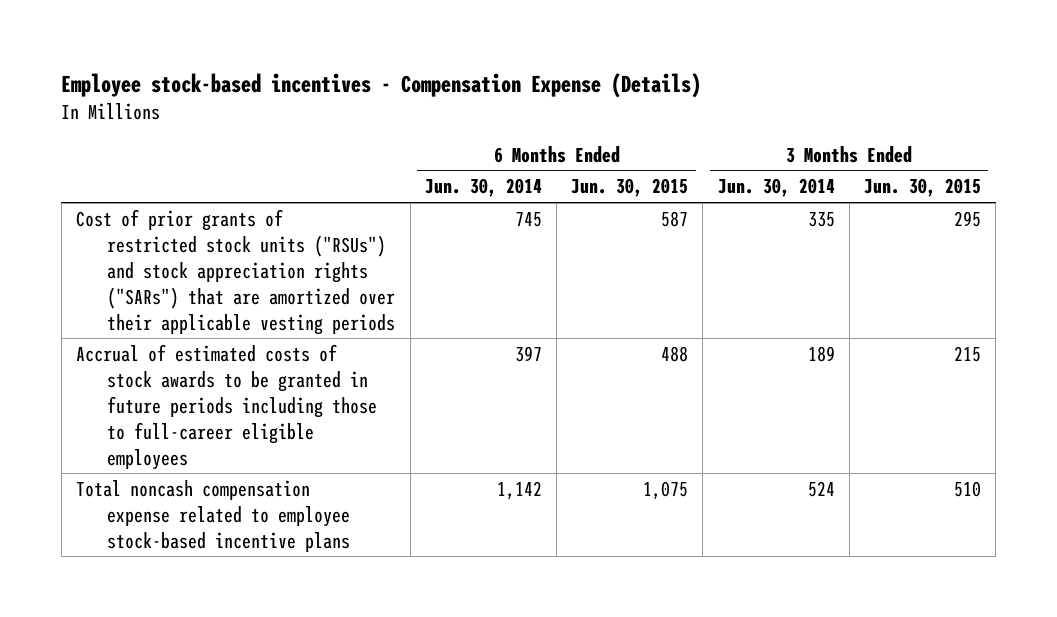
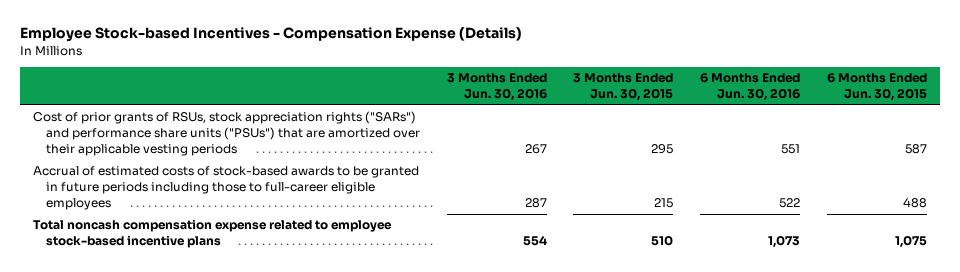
[61,73,702,99] Employee stock-based incentives - Compensation Expense (Details) -> [19,27,522,43] Employee Stock-based Incentives - Compensation Expense (Details)
[424,178,542,198] Jun. 30, 2014 -> none
[717,178,835,198] Jun. 30, 2014 -> none
none -> [446,73,547,101] 3 Months Ended Jun. 30, 2016
none -> [700,73,801,101] 6 Months Ended Jun. 30, 2016
[75,208,396,335] Cost of prior grants of restricted stock units ("RSUs") and stock appreciation rights ("SARs") that are amortized over their applicable vesting periods -> [32,111,421,156] Cost of prior grants of RSUs, stock appreciation rights ("SARs") and performance share units ("PSUs") that are amortized over their applicable vesting periods
[75,343,378,470] Accrual of estimated costs of stock awards to be granted in future periods including those to full-career eligible employees -> [32,166,419,210] Accrual of estimated costs of stock-based awards to be granted in future periods including those to full-career eligible employees

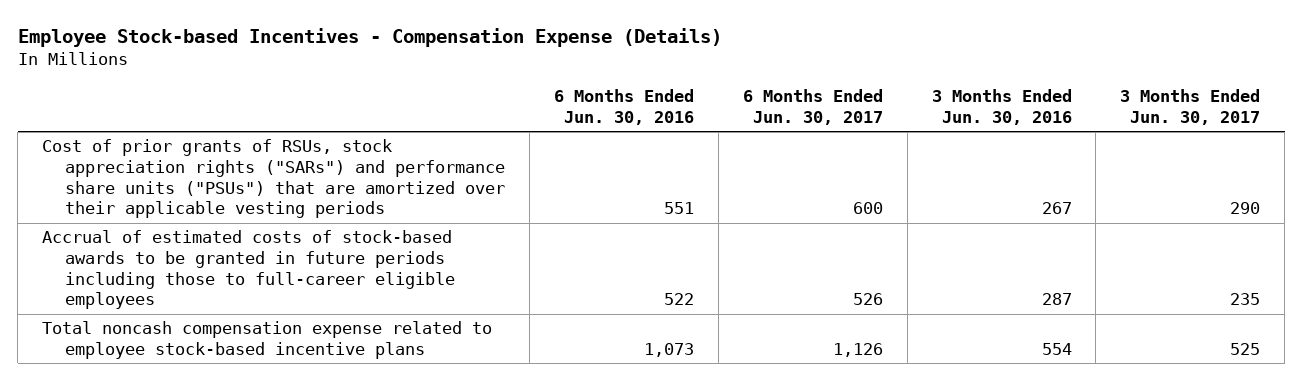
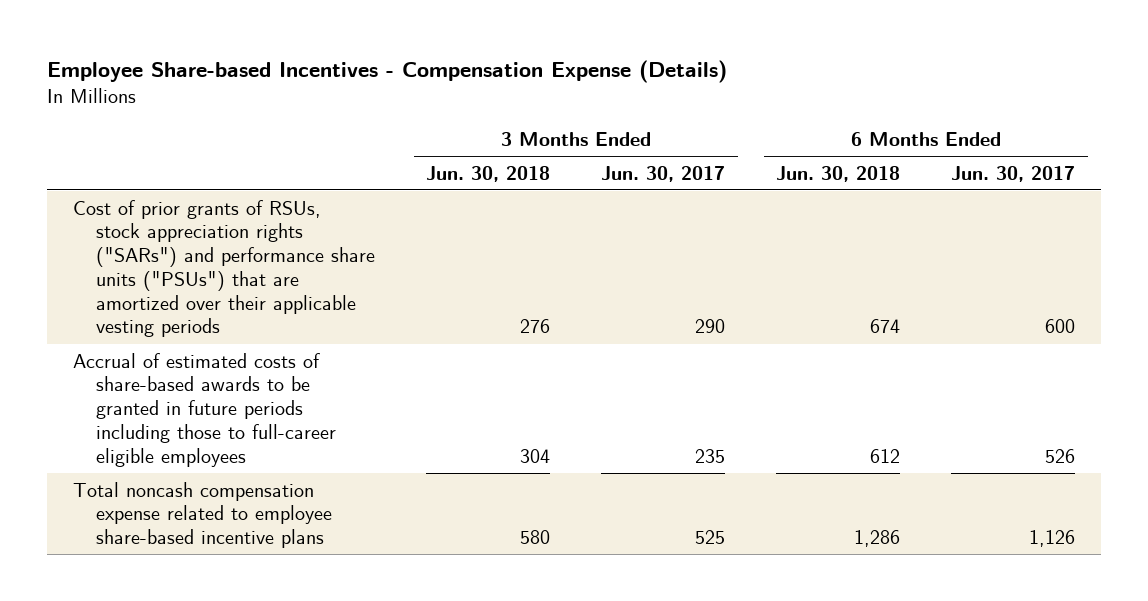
[17,28,722,48] Employee Stock-based Incentives - Compensation Expense (Details) -> [47,60,728,84] Employee Share-based Incentives - Compensation Expense (Details)
[553,89,694,125] 6 Months Ended Jun. 30, 2016 -> none
[931,89,1072,125] 3 Months Ended Jun. 30, 2016 -> none
none -> [426,165,551,182] Jun. 30, 2018
none -> [776,165,901,182] Jun. 30, 2018
[41,230,455,310] Accrual of estimated costs of stock-based awards to be granted in future periods including those to full-career eligible employees -> [72,352,337,467] Accrual of estimated costs of share-based awards to be granted in future periods including those to full-career eligible employees
[41,321,492,360] Total noncash compensation expense related to employee stock-based incentive plans -> [72,481,333,549] Total noncash compensation expense related to employee share-based incentive plans

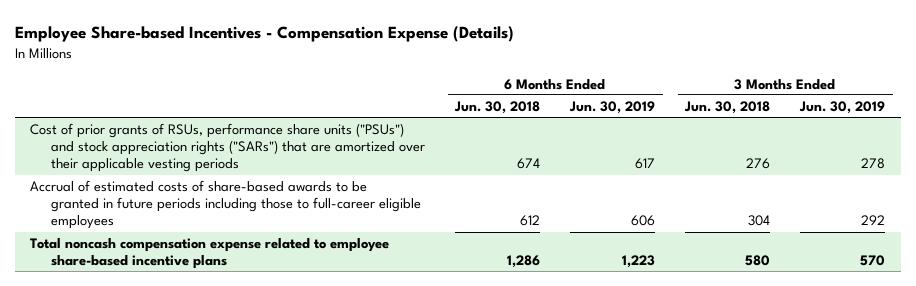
[601,165,726,182] Jun. 30, 2017 -> none
[951,165,1076,182] Jun. 30, 2017 -> none
none -> [569,100,656,114] Jun. 30, 2019
none -> [799,100,886,114] Jun. 30, 2019
[72,199,376,338] Cost of prior grants of RSUs, stock appreciation rights ("SARs") and performance share units ("PSUs") that are amortized over their applicable vesting periods -> [30,122,425,173] Cost of prior grants of RSUs, performance share units ("PSUs") and stock appreciation rights ("SARs") that are amortized over their applicable vesting periods

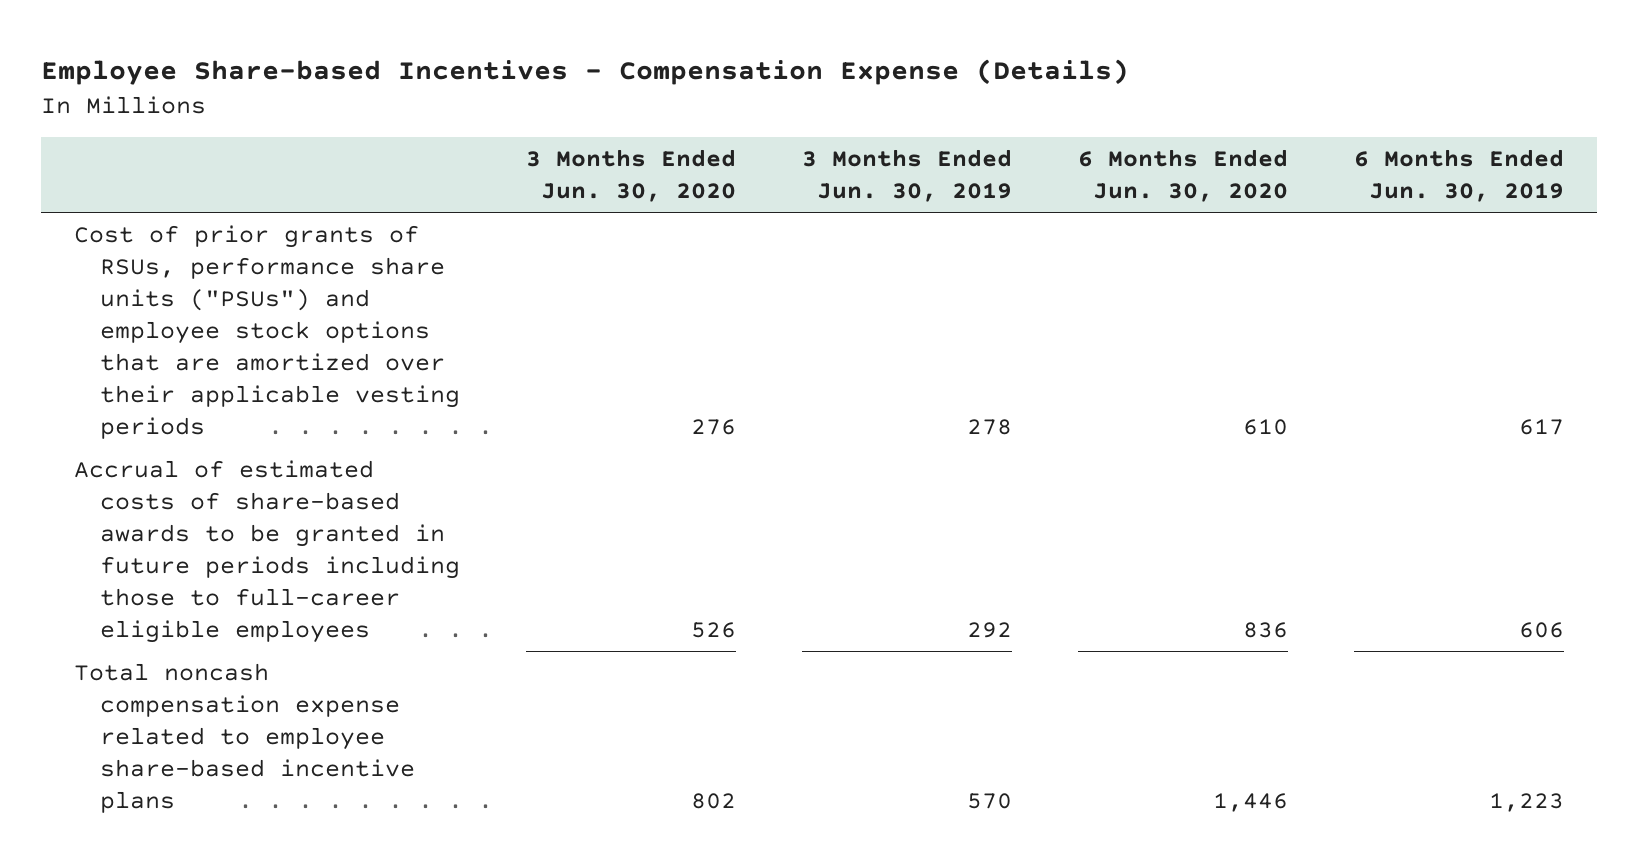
[454,100,541,114] Jun. 30, 2018 -> none
[684,100,771,114] Jun. 30, 2018 -> none
none -> [526,149,737,203] 3 Months Ended Jun. 30, 2020
none -> [1078,149,1289,203] 6 Months Ended Jun. 30, 2020
[30,122,425,173] Cost of prior grants of RSUs, performance share units ("PSUs") and stock appreciation rights ("SARs") that are amortized over their applicable vesting periods -> [73,224,461,439] Cost of prior grants of RSUs, performance share units ("PSUs") and employee stock options that are amortized over their applicable vesting periods

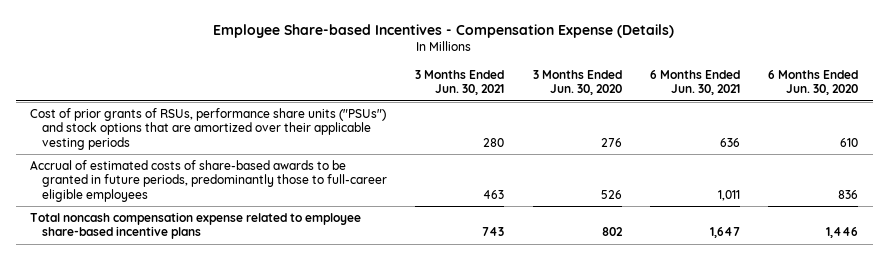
[802,149,1013,203] 3 Months Ended Jun. 30, 2019 -> none
[1354,149,1565,203] 6 Months Ended Jun. 30, 2019 -> none
none -> [415,69,505,96] 3 Months Ended Jun. 30, 2021
none -> [650,69,741,96] 6 Months Ended Jun. 30, 2021
[73,224,461,439] Cost of prior grants of RSUs, performance share units ("PSUs") and employee stock options that are amortized over their applicable vesting periods -> [30,107,387,150] Cost of prior grants of RSUs, performance share units ("PSUs") and stock options that are amortized over their applicable vesting periods
[73,459,461,643] Accrual of estimated costs of share-based awards to be granted in future periods including those to full-career eligible employees -> [30,159,387,202] Accrual of estimated costs of share-based awards to be granted in future periods, predominantly those to full-career eligible employees

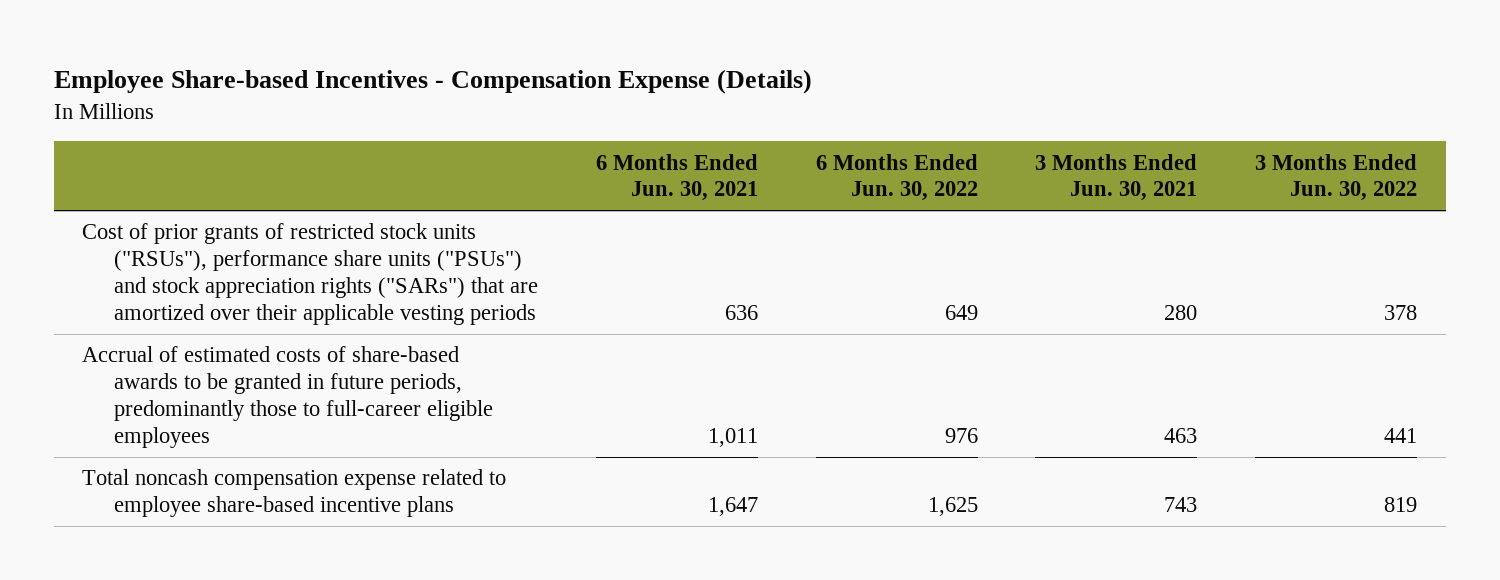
[532,69,622,96] 3 Months Ended Jun. 30, 2020 -> none
[768,69,859,96] 6 Months Ended Jun. 30, 2020 -> none
none -> [815,153,978,202] 6 Months Ended Jun. 30, 2022
none -> [1255,153,1418,202] 3 Months Ended Jun. 30, 2022
[30,107,387,150] Cost of prior grants of RSUs, performance share units ("PSUs") and stock options that are amortized over their applicable vesting periods -> [82,223,538,325] Cost of prior grants of restricted stock units ("RSUs"), performance share units ("PSUs") and stock appreciation rights ("SARs") that are amortized over their applicable vesting periods

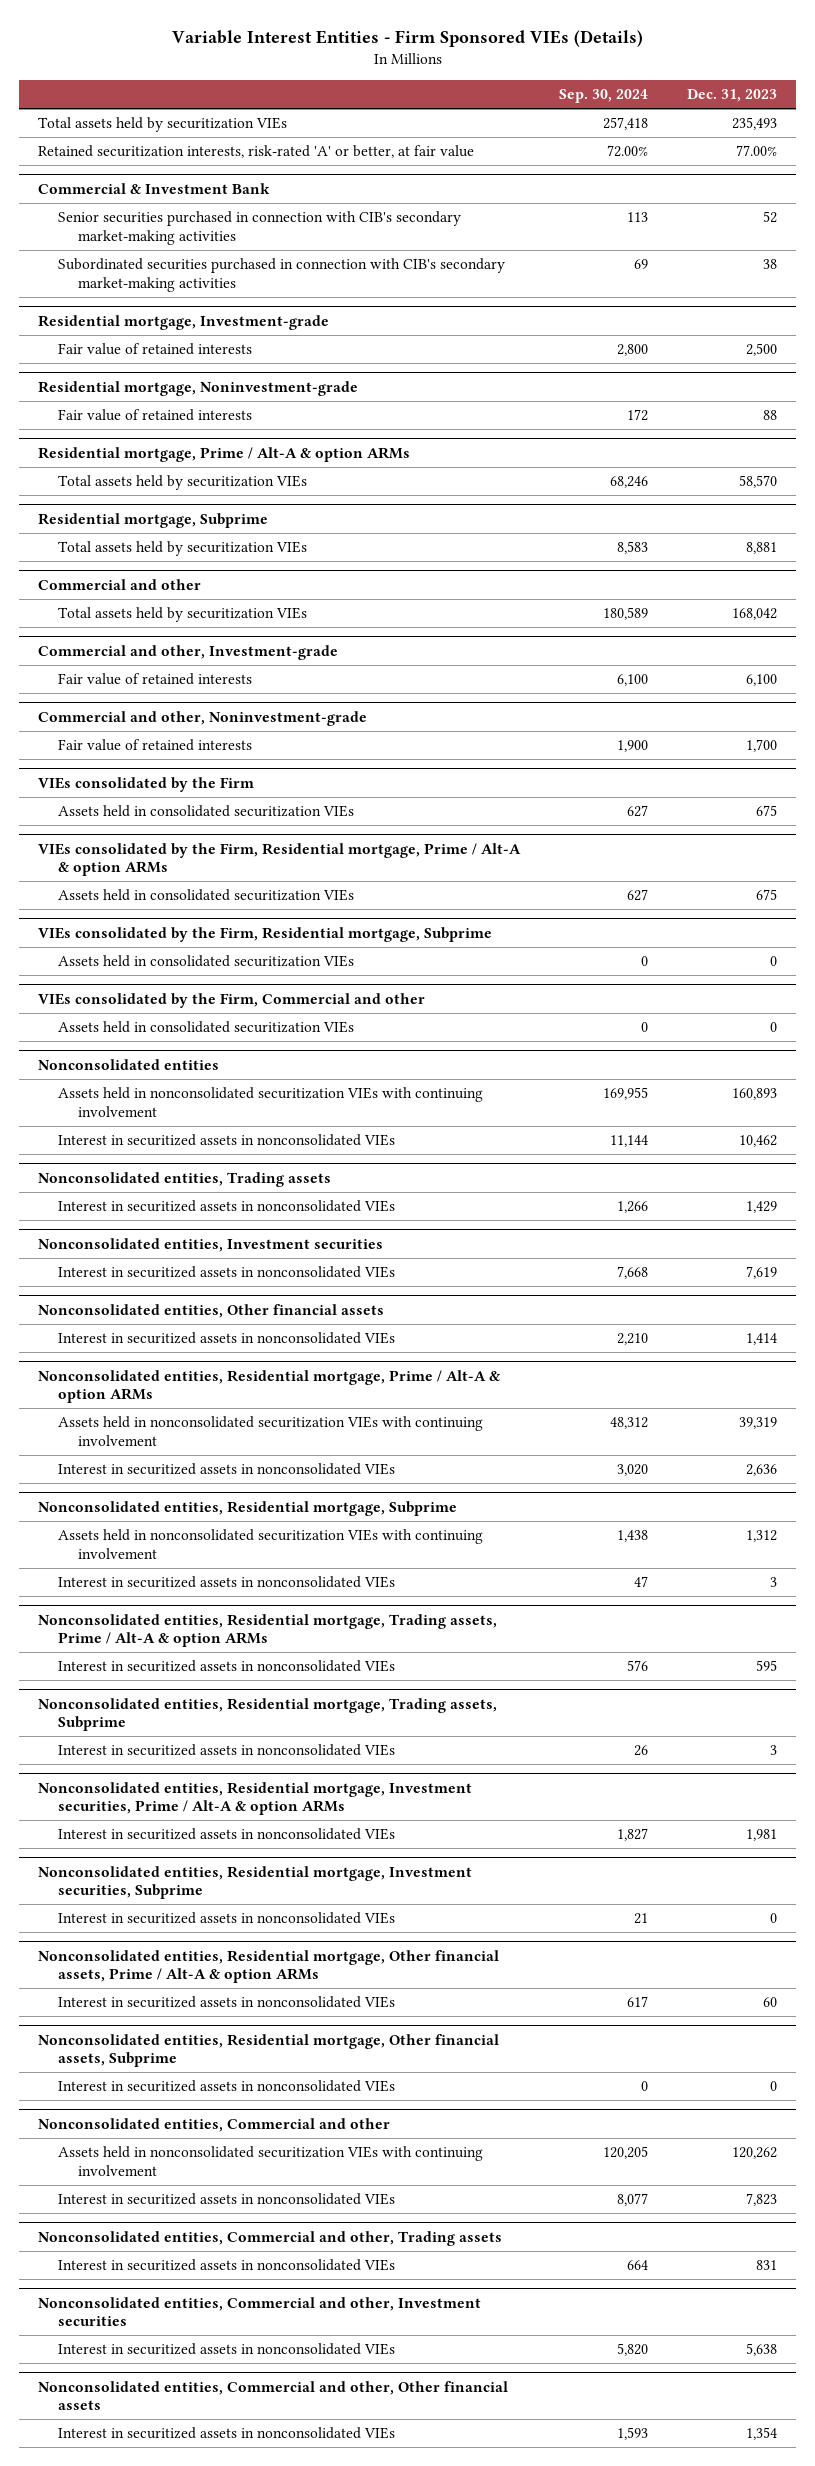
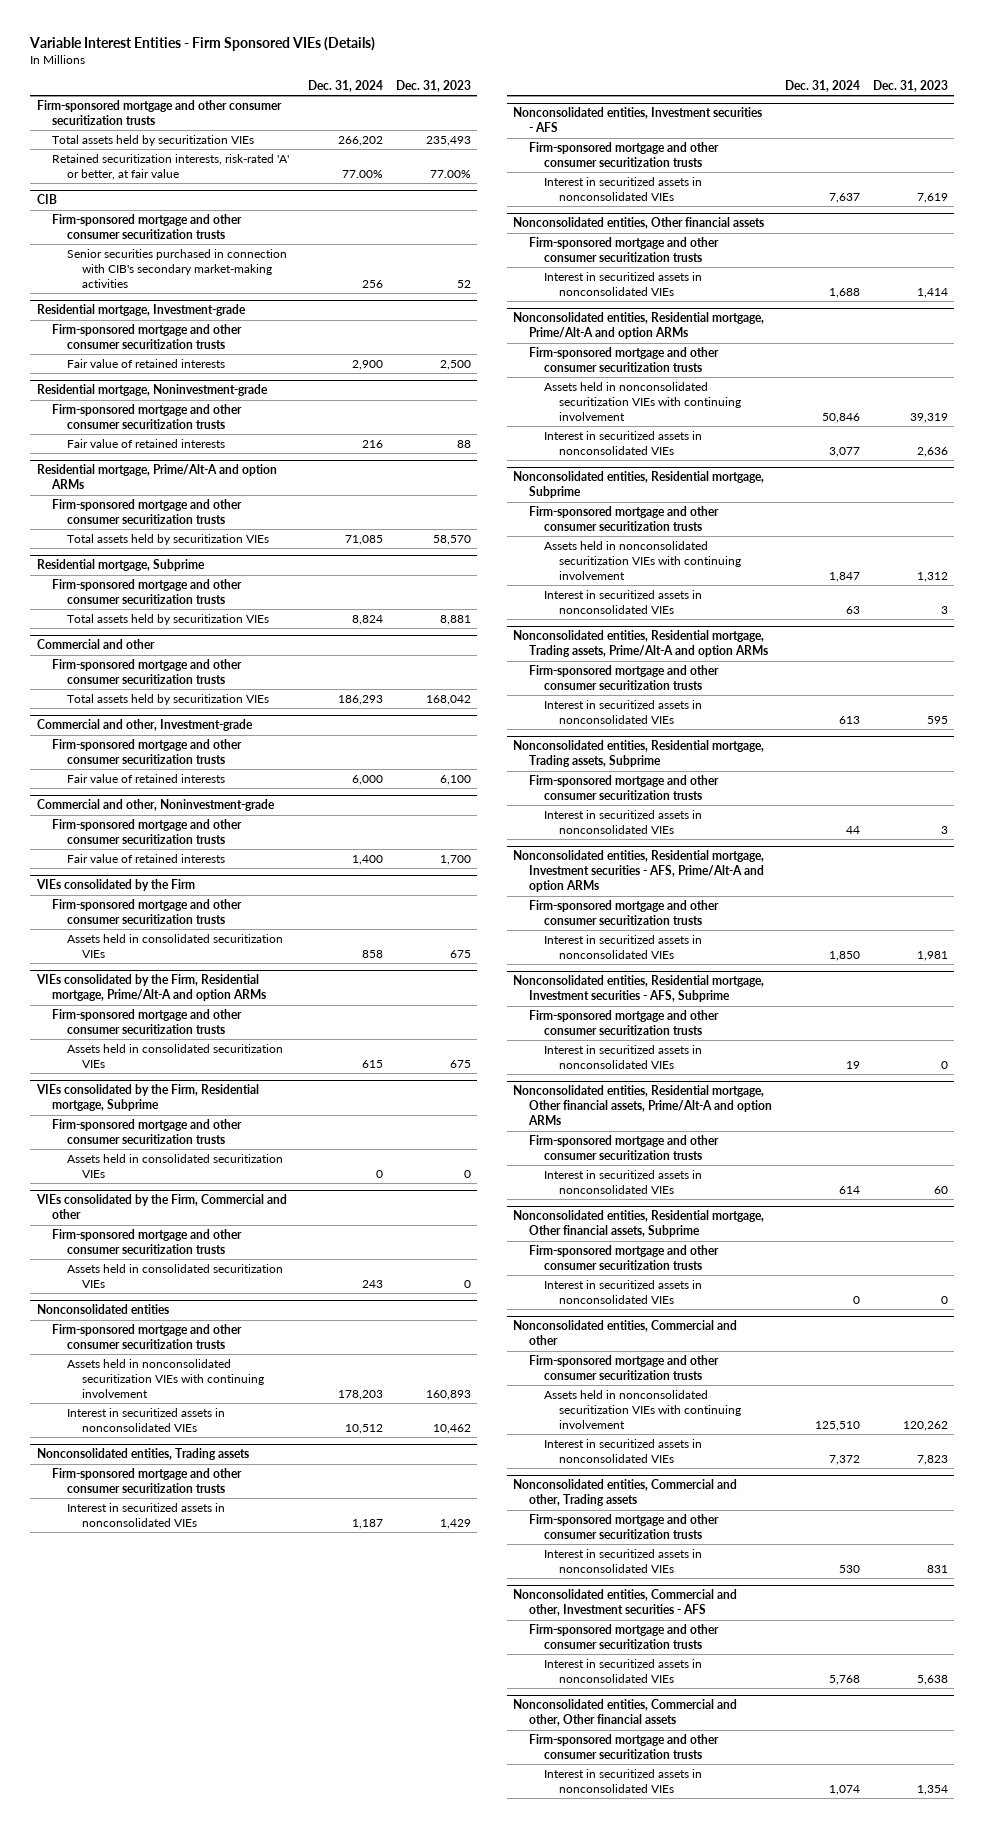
[559,88,649,103] Sep. 30, 2024 -> none
none -> [307,80,383,93] Dec. 31, 2024
none -> [36,99,282,125] Firm-sponsored mortgage and other consumer securitization trusts
[38,182,271,194] Commercial & Investment Bank -> none
none -> [36,194,57,205] CIB
none -> [51,213,242,239] Firm-sponsored mortgage and other consumer securitization trusts
[58,258,506,292] Subordinated securities purchased in connection with CIB's secondary market-making activities -> none
none -> [51,323,242,349] Firm-sponsored mortgage and other consumer securitization trusts
none -> [51,403,242,429] Firm-sponsored mortgage and other consumer securitization trusts
[38,446,411,462] Residential mortgage, Prime / Alt-A & option ARMs -> [36,464,277,490] Residential mortgage, Prime/Alt-A and option ARMs
none -> [51,498,242,524] Firm-sponsored mortgage and other consumer securitization trusts
none -> [51,578,242,604] Firm-sponsored mortgage and other consumer securitization trusts
none -> [51,658,242,684] Firm-sponsored mortgage and other consumer securitization trusts
none -> [51,738,242,764] Firm-sponsored mortgage and other consumer securitization trusts
none -> [51,818,242,844] Firm-sponsored mortgage and other consumer securitization trusts
none -> [51,898,242,924] Firm-sponsored mortgage and other consumer securitization trusts
[38,842,522,877] VIEs consolidated by the Firm, Residential mortgage, Prime / Alt-A & option ARMs -> [35,974,266,1002] VIEs consolidated by the Firm, Residential mortgage, Prime/Alt-A and option ARMs
none -> [51,1008,242,1034] Firm-sponsored mortgage and other consumer securitization trusts
none -> [51,1118,242,1144] Firm-sponsored mortgage and other consumer securitization trusts
none -> [51,1228,242,1254] Firm-sponsored mortgage and other consumer securitization trusts
none -> [51,1323,242,1349] Firm-sponsored mortgage and other consumer securitization trusts
none -> [51,1467,242,1493] Firm-sponsored mortgage and other consumer securitization trusts
[38,1237,384,1252] Nonconsolidated entities, Investment securities -> [513,107,763,133] Nonconsolidated entities, Investment securities - AFS
none -> [528,141,719,167] Firm-sponsored mortgage and other consumer securitization trusts
none -> [528,236,719,262] Firm-sponsored mortgage and other consumer securitization trusts
[38,1369,501,1404] Nonconsolidated entities, Residential mortgage, Prime / Alt-A & option ARMs -> [513,312,765,340] Nonconsolidated entities, Residential mortgage, Prime/Alt-A and option ARMs
none -> [528,346,719,372] Firm-sponsored mortgage and other consumer securitization trusts
none -> [528,505,719,531] Firm-sponsored mortgage and other consumer securitization trusts
[38,1613,498,1648] Nonconsolidated entities, Residential mortgage, Trading assets, Prime / Alt-A & option ARMs -> [513,630,768,658] Nonconsolidated entities, Residential mortgage, Trading assets, Prime/Alt-A and option ARMs
none -> [528,664,719,690] Firm-sponsored mortgage and other consumer securitization trusts
none -> [528,774,719,800] Firm-sponsored mortgage and other consumer securitization trusts
[38,1781,473,1816] Nonconsolidated entities, Residential mortgage, Investment securities, Prime / Alt-A & option ARMs -> [513,850,765,893] Nonconsolidated entities, Residential mortgage, Investment securities - AFS, Prime/Alt-A and option ARMs
none -> [528,899,719,925] Firm-sponsored mortgage and other consumer securitization trusts
[38,1865,473,1900] Nonconsolidated entities, Residential mortgage, Investment securities, Subprime -> [513,975,765,1003] Nonconsolidated entities, Residential mortgage, Investment securities - AFS, Subprime
none -> [528,1009,719,1035] Firm-sponsored mortgage and other consumer securitization trusts
[38,1949,500,1984] Nonconsolidated entities, Residential mortgage, Other financial assets, Prime / Alt-A & option ARMs -> [513,1085,772,1126] Nonconsolidated entities, Residential mortgage, Other financial assets, Prime/Alt-A and option ARMs
none -> [528,1134,719,1160] Firm-sponsored mortgage and other consumer securitization trusts
none -> [528,1244,719,1270] Firm-sponsored mortgage and other consumer securitization trusts
none -> [528,1354,719,1380] Firm-sponsored mortgage and other consumer securitization trusts
none -> [528,1513,719,1539] Firm-sponsored mortgage and other consumer securitization trusts
[38,2296,482,2327] Nonconsolidated entities, Commercial and other, Investment securities -> [513,1589,738,1617] Nonconsolidated entities, Commercial and other, Investment securities - AFS
none -> [528,1623,719,1649] Firm-sponsored mortgage and other consumer securitization trusts
none -> [528,1733,719,1759] Firm-sponsored mortgage and other consumer securitization trusts

